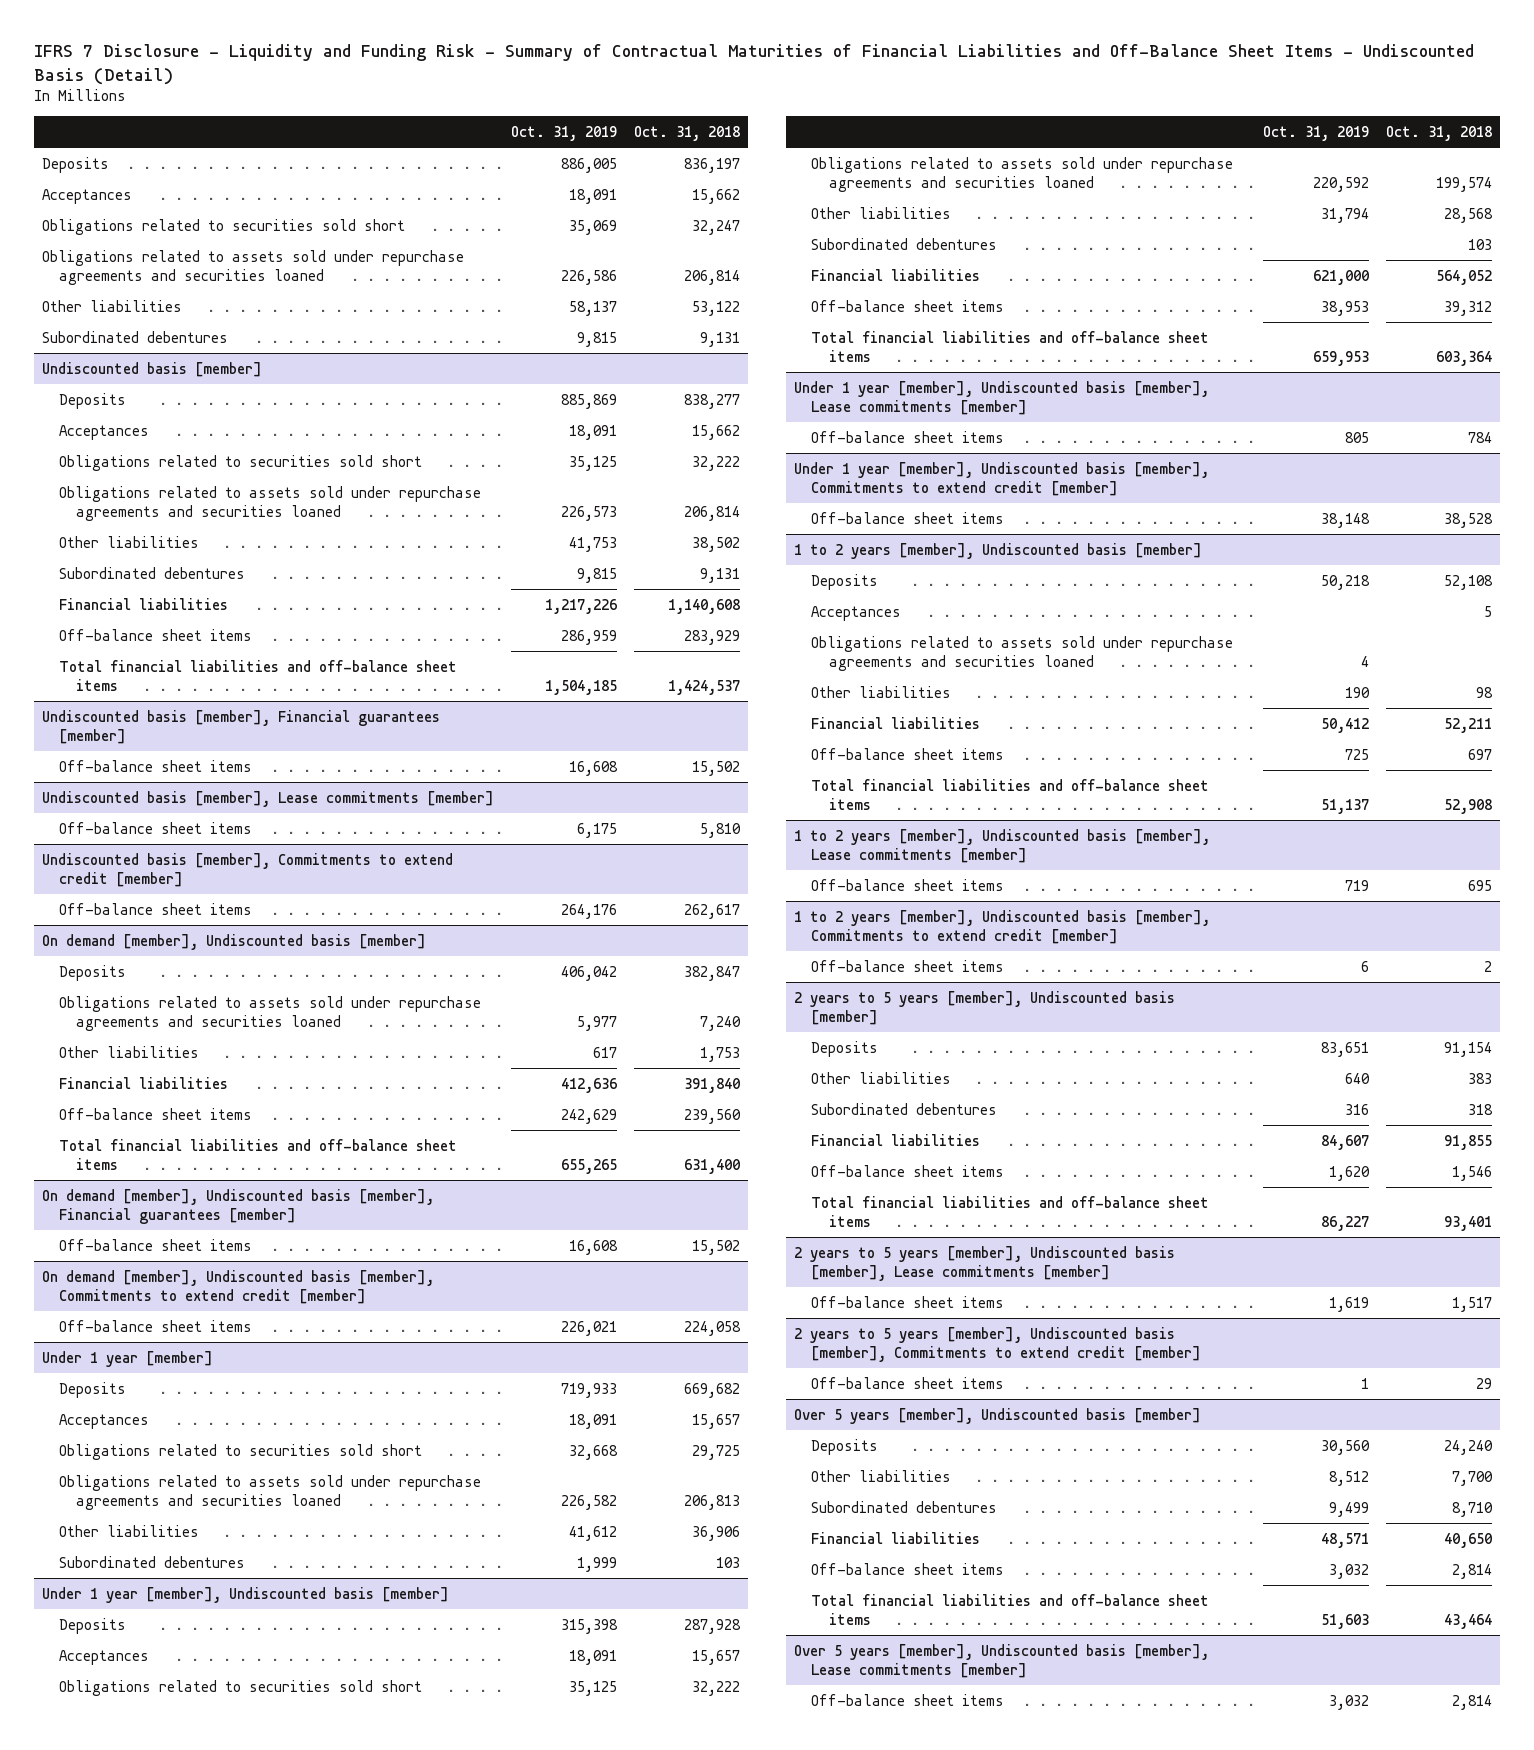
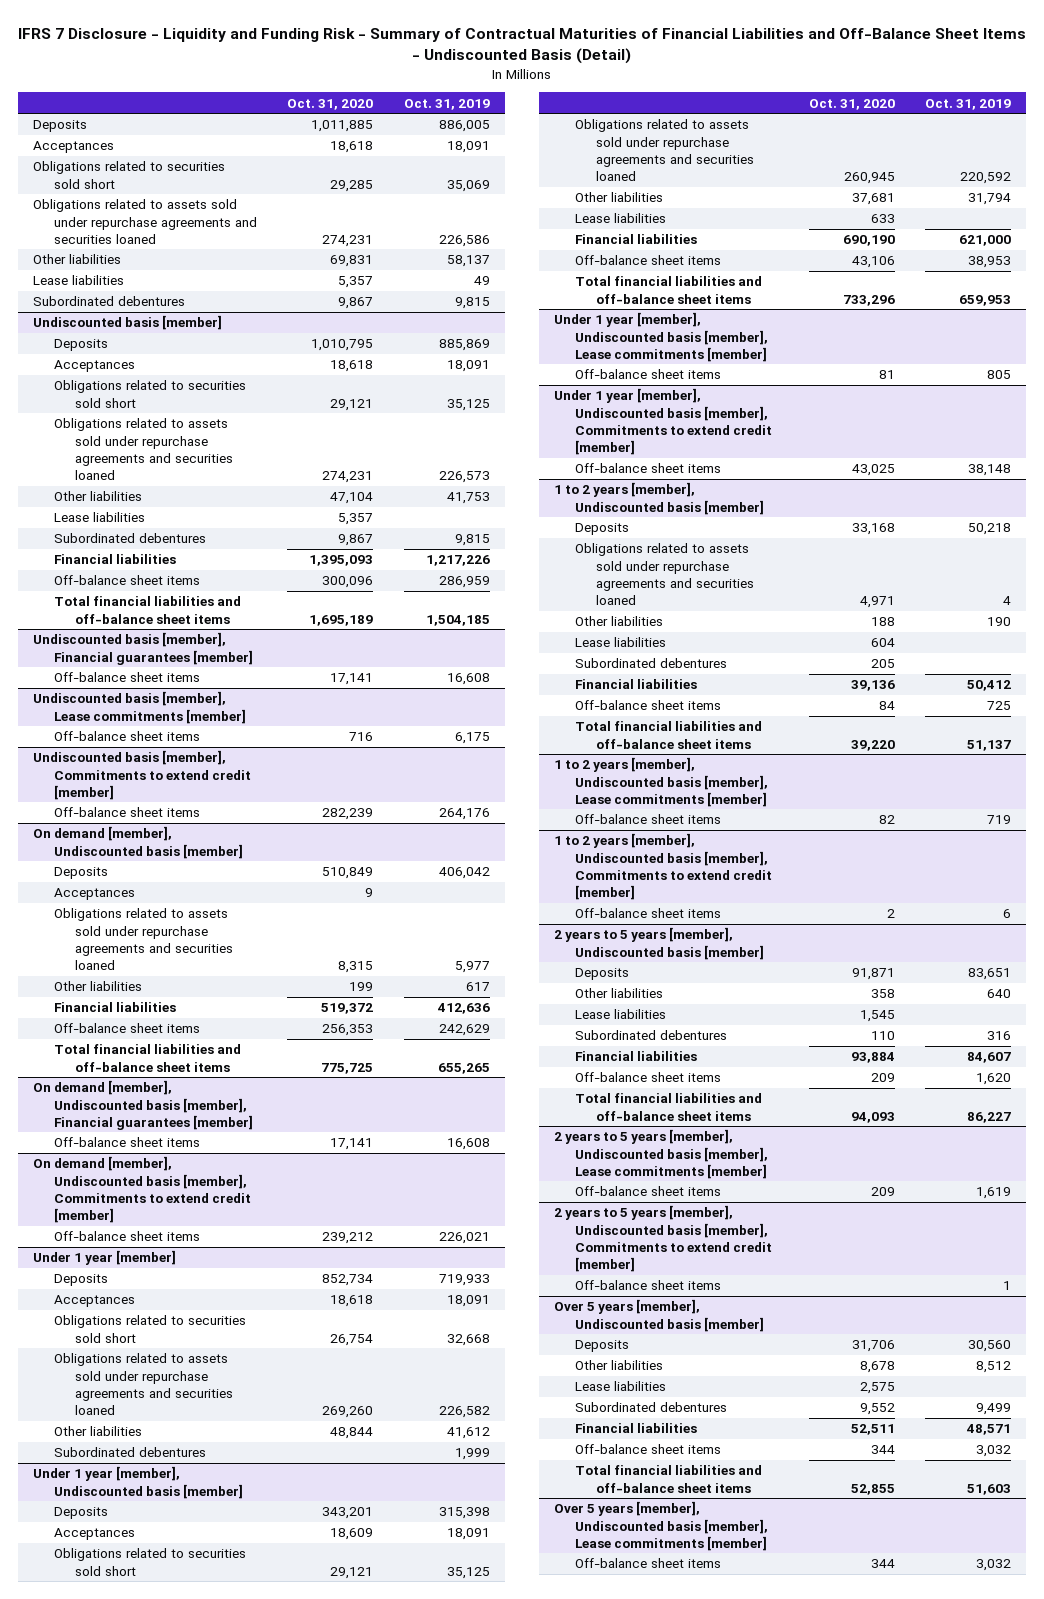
[633,126,740,142] Oct. 31, 2018 -> none
none -> [287,98,374,110] Oct. 31, 2020
none -> [33,275,125,286] Lease liabilities
none -> [54,512,146,523] Lease liabilities
none -> [54,888,136,901] Acceptances
[811,237,998,250] Subordinated debentures -> none
none -> [575,213,667,224] Lease liabilities
[811,605,902,621] Acceptances -> none
none -> [575,637,667,648] Lease liabilities
none -> [575,658,728,669] Subordinated debentures
none -> [575,1009,667,1020] Lease liabilities
none -> [575,1381,667,1392] Lease liabilities

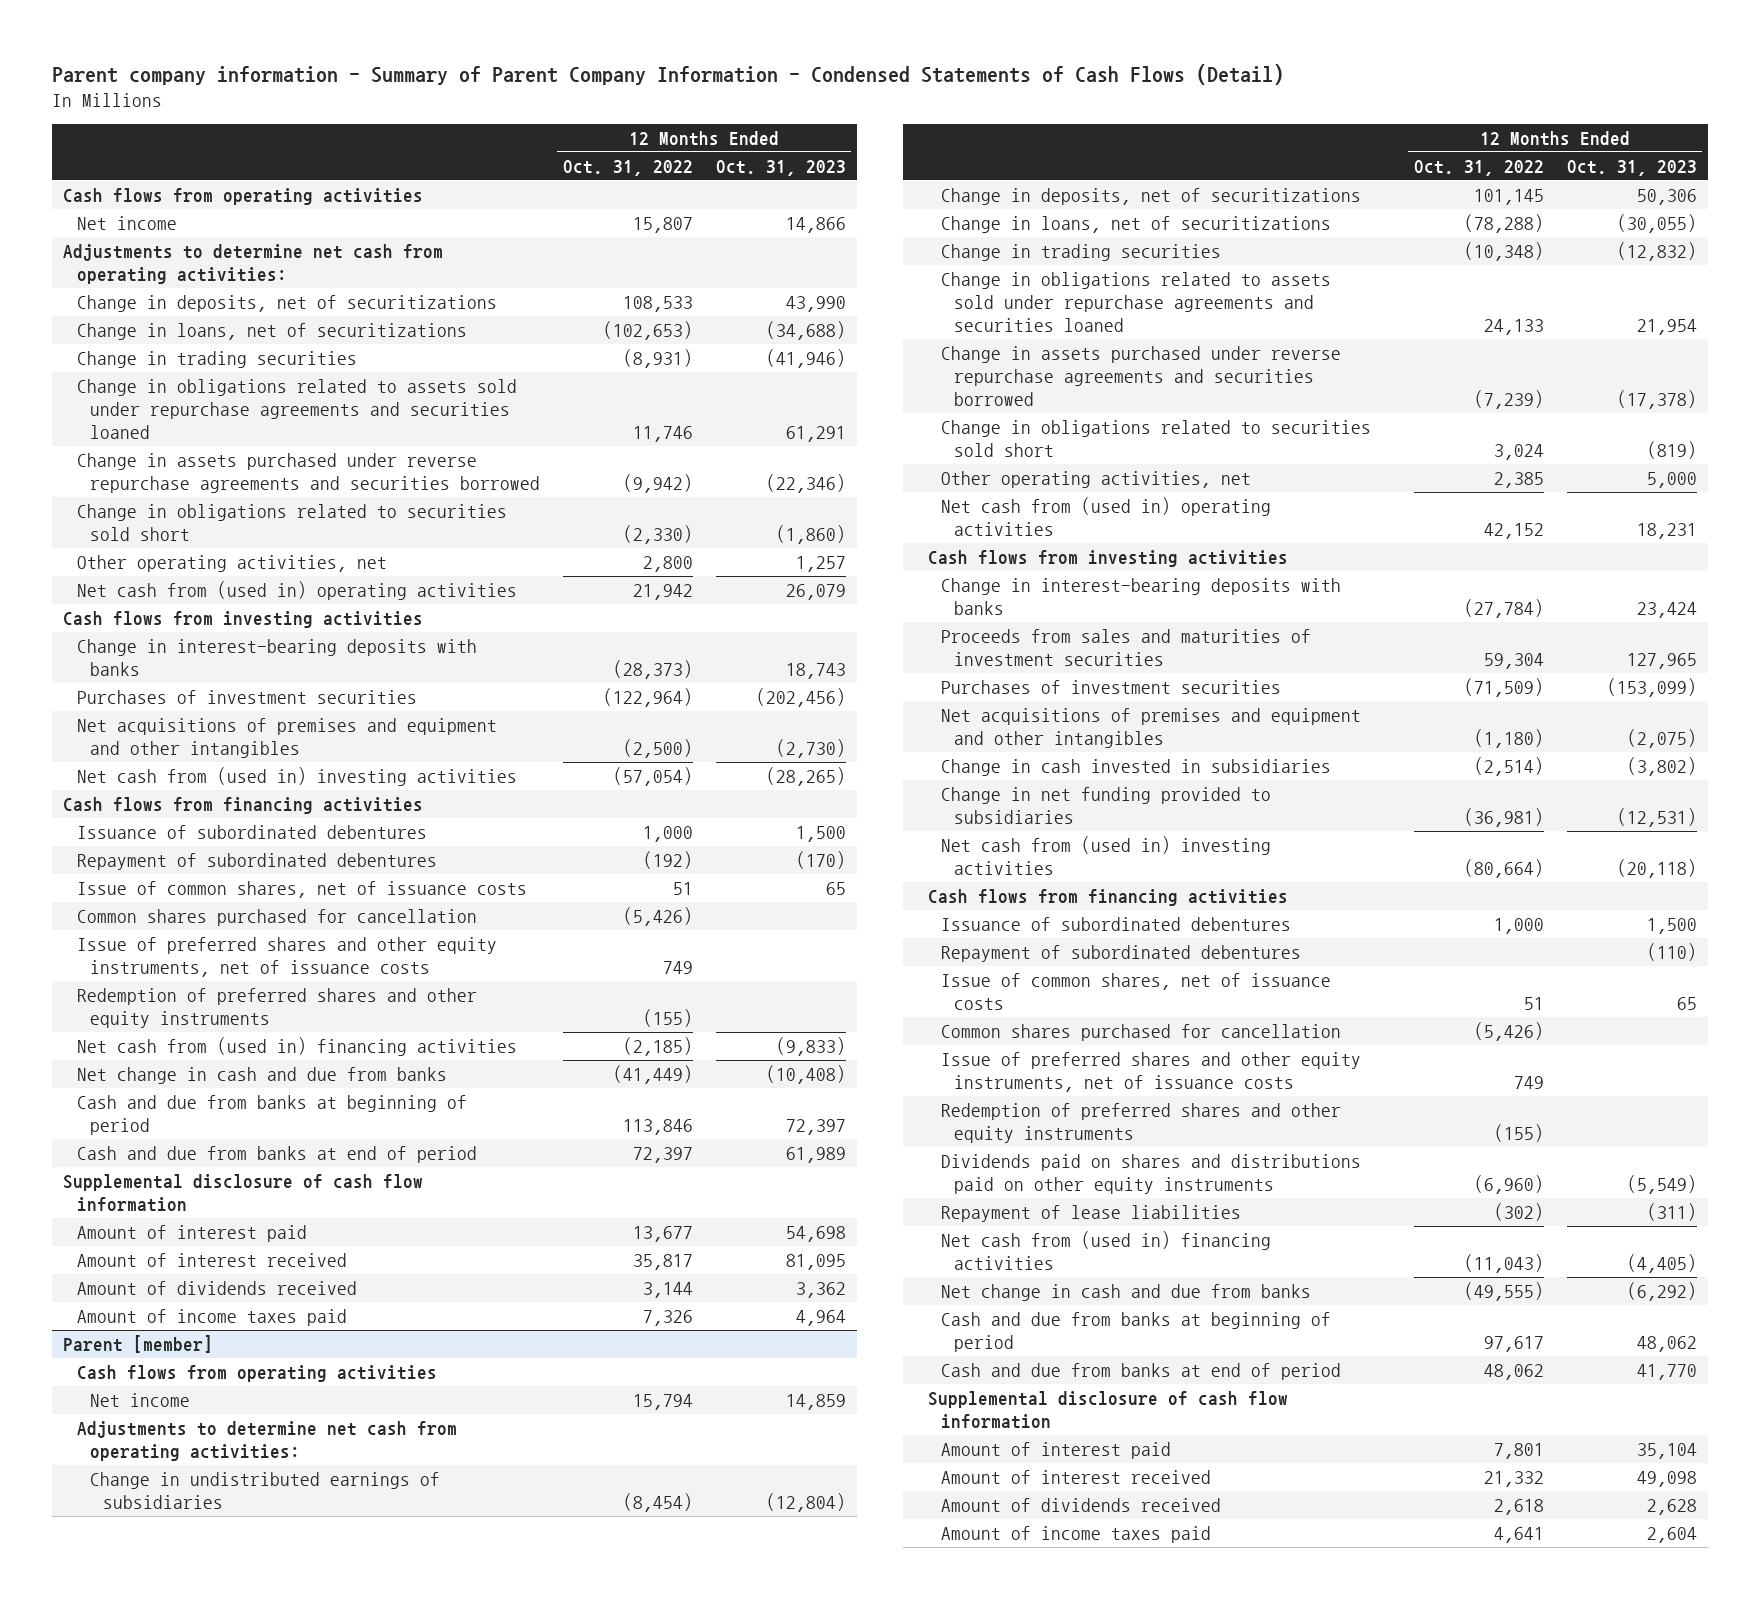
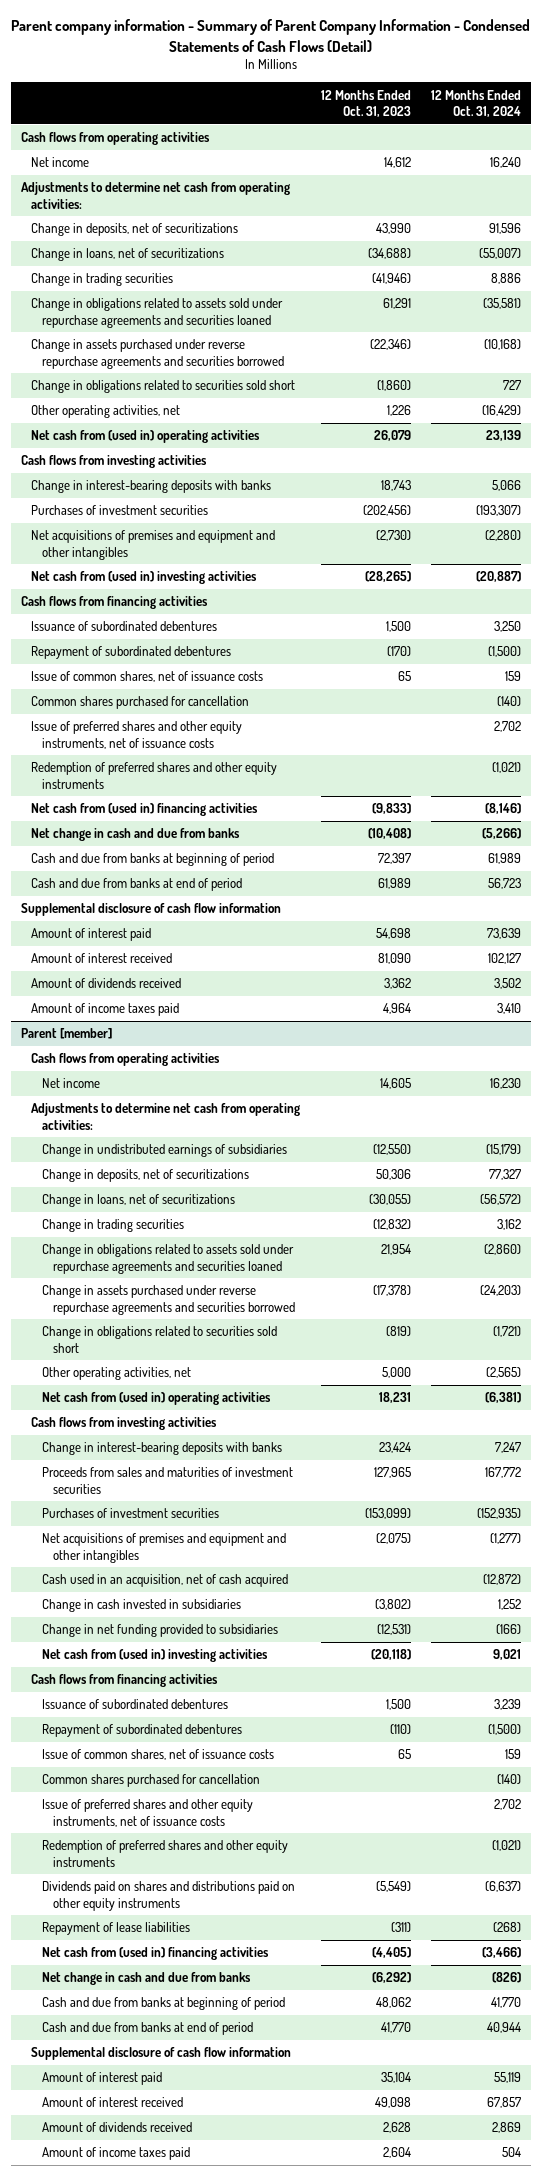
[562,159,693,176] Oct. 31, 2022 -> none
none -> [431,89,522,117] 12 Months Ended Oct. 31, 2024
[785,216,846,233] 14,866 -> [383,157,411,169] 14,612
[795,555,846,572] 1,257 -> [386,405,411,417] 1,226
[785,1253,846,1270] 81,095 -> [377,953,411,965] 81,090
[785,1393,846,1410] 14,859 -> [379,1078,411,1090] 14,605
[765,1493,846,1513] (12,804) -> [372,1144,411,1156] (12,550)
none -> [42,1574,289,1588] Cash used in an acquisition, net of cash acquired

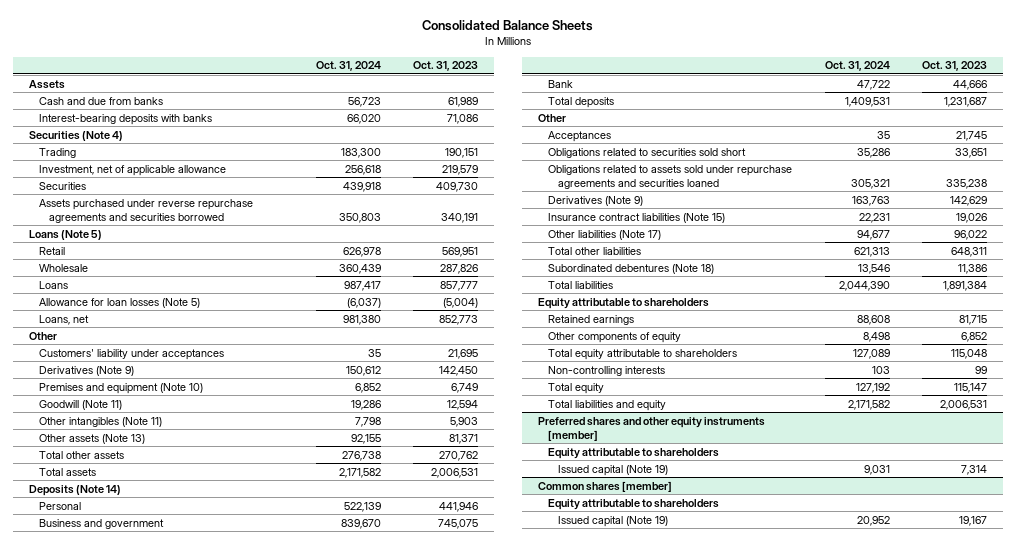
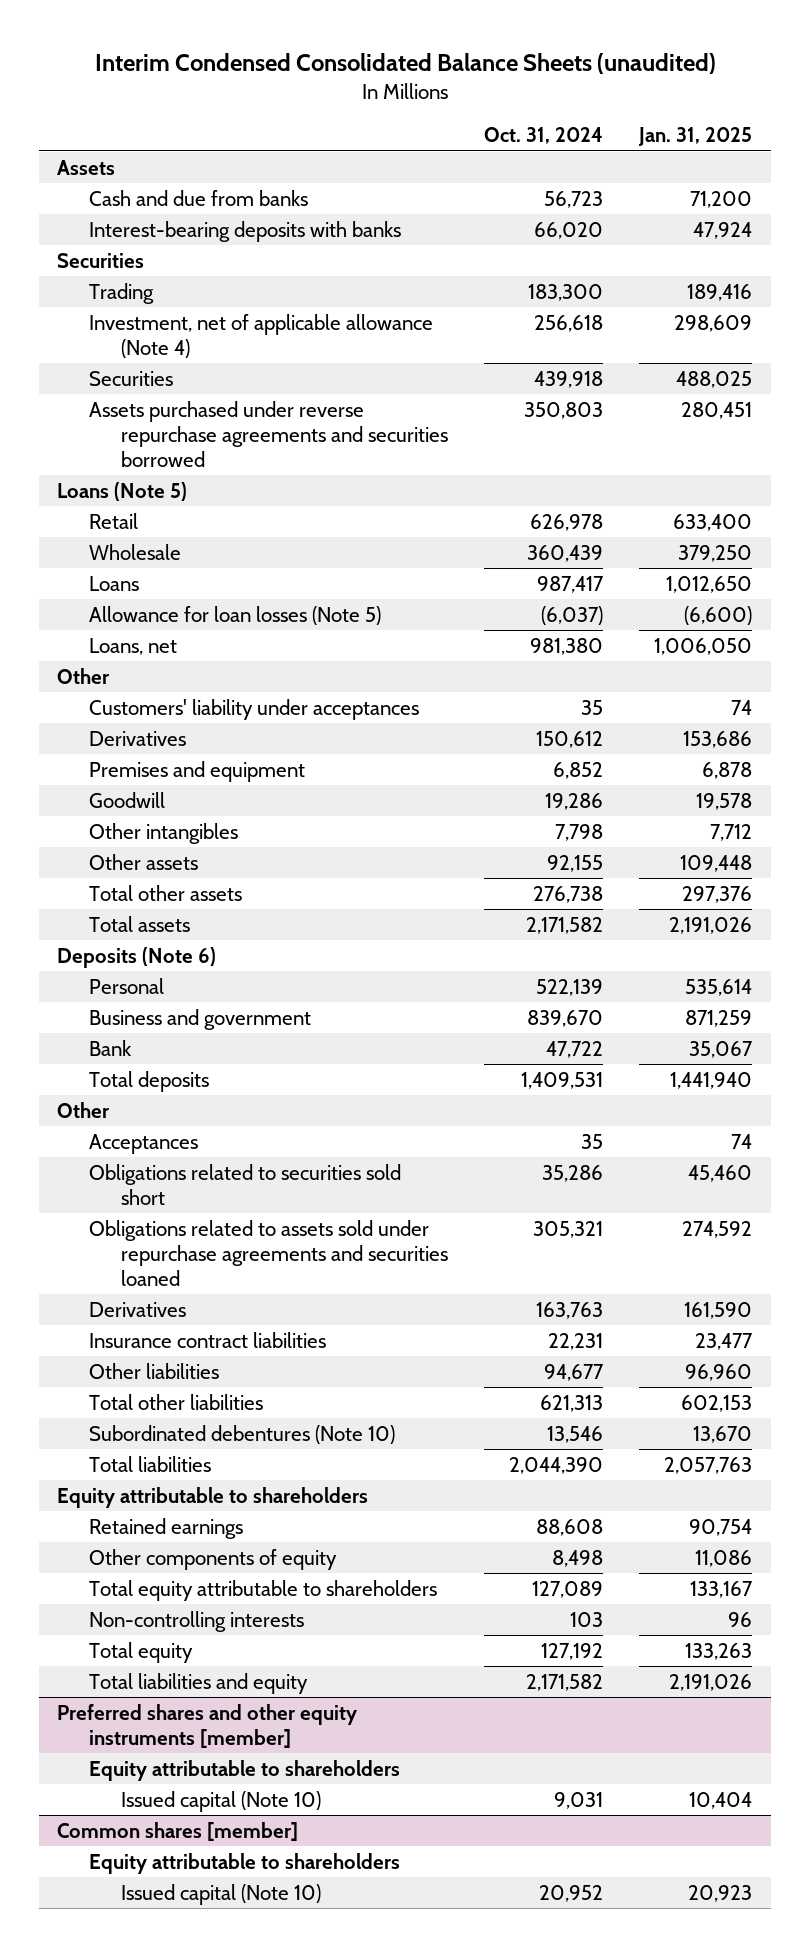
[422,20,594,32] Consolidated Balance Sheets -> [94,53,716,75] Interim Condensed Consolidated Balance Sheets (unaudited)
[413,61,479,72] Oct. 31, 2023 -> none
none -> [638,127,753,147] Jan. 31, 2025
[29,130,124,141] Securities (Note 4) -> [57,252,145,268] Securities
[39,164,227,176] Investment, net of applicable allowance -> [89,313,434,358] Investment, net of applicable allowance (Note 4)
[39,365,135,376] Derivatives (Note 9) -> [89,730,187,746] Derivatives
[39,382,204,394] Premises and equipment (Note 10) -> [89,760,306,782] Premises and equipment
[39,399,123,410] Goodwill (Note 11) -> [89,791,166,808] Goodwill
[39,416,163,427] Other intangibles (Note 11) -> [89,822,239,844] Other intangibles
[39,433,146,444] Other assets (Note 13) -> [89,853,199,870] Other assets
[29,484,122,496] Deposits (Note 14) -> [57,946,217,968] Deposits (Note 6)
[548,195,644,206] Derivatives (Note 9) -> [89,1301,187,1317] Derivatives
[548,212,726,223] Insurance contract liabilities (Note 15) -> [89,1331,327,1348] Insurance contract liabilities
[548,229,662,240] Other liabilities (Note 17) -> [89,1362,220,1379] Other liabilities
[548,263,715,274] Subordinated debentures (Note 18) -> [89,1424,396,1444] Subordinated debentures (Note 10)
[558,464,669,476] Issued capital (Note 19) -> [120,1790,321,1812] Issued capital (Note 10)
[558,515,669,527] Issued capital (Note 19) -> [120,1883,321,1905] Issued capital (Note 10)

